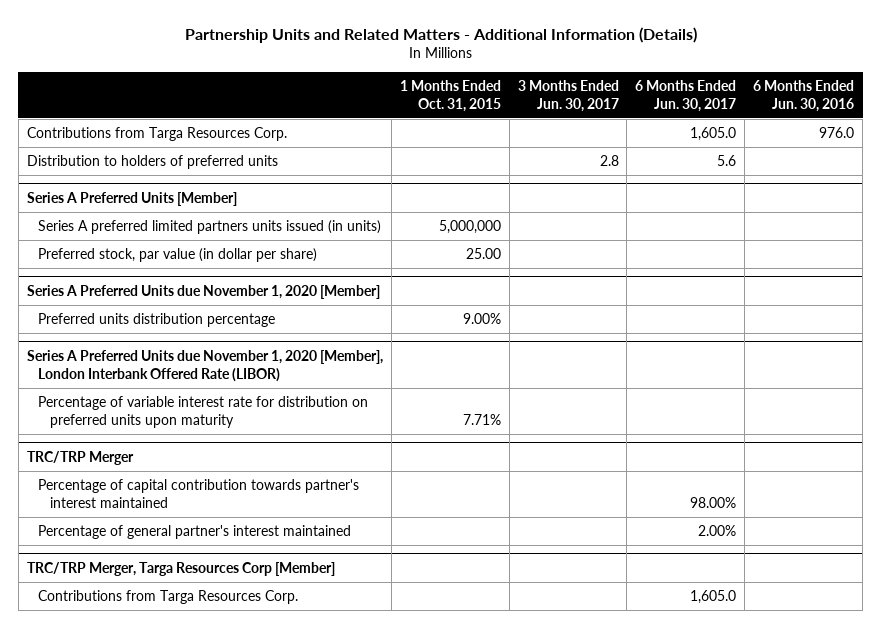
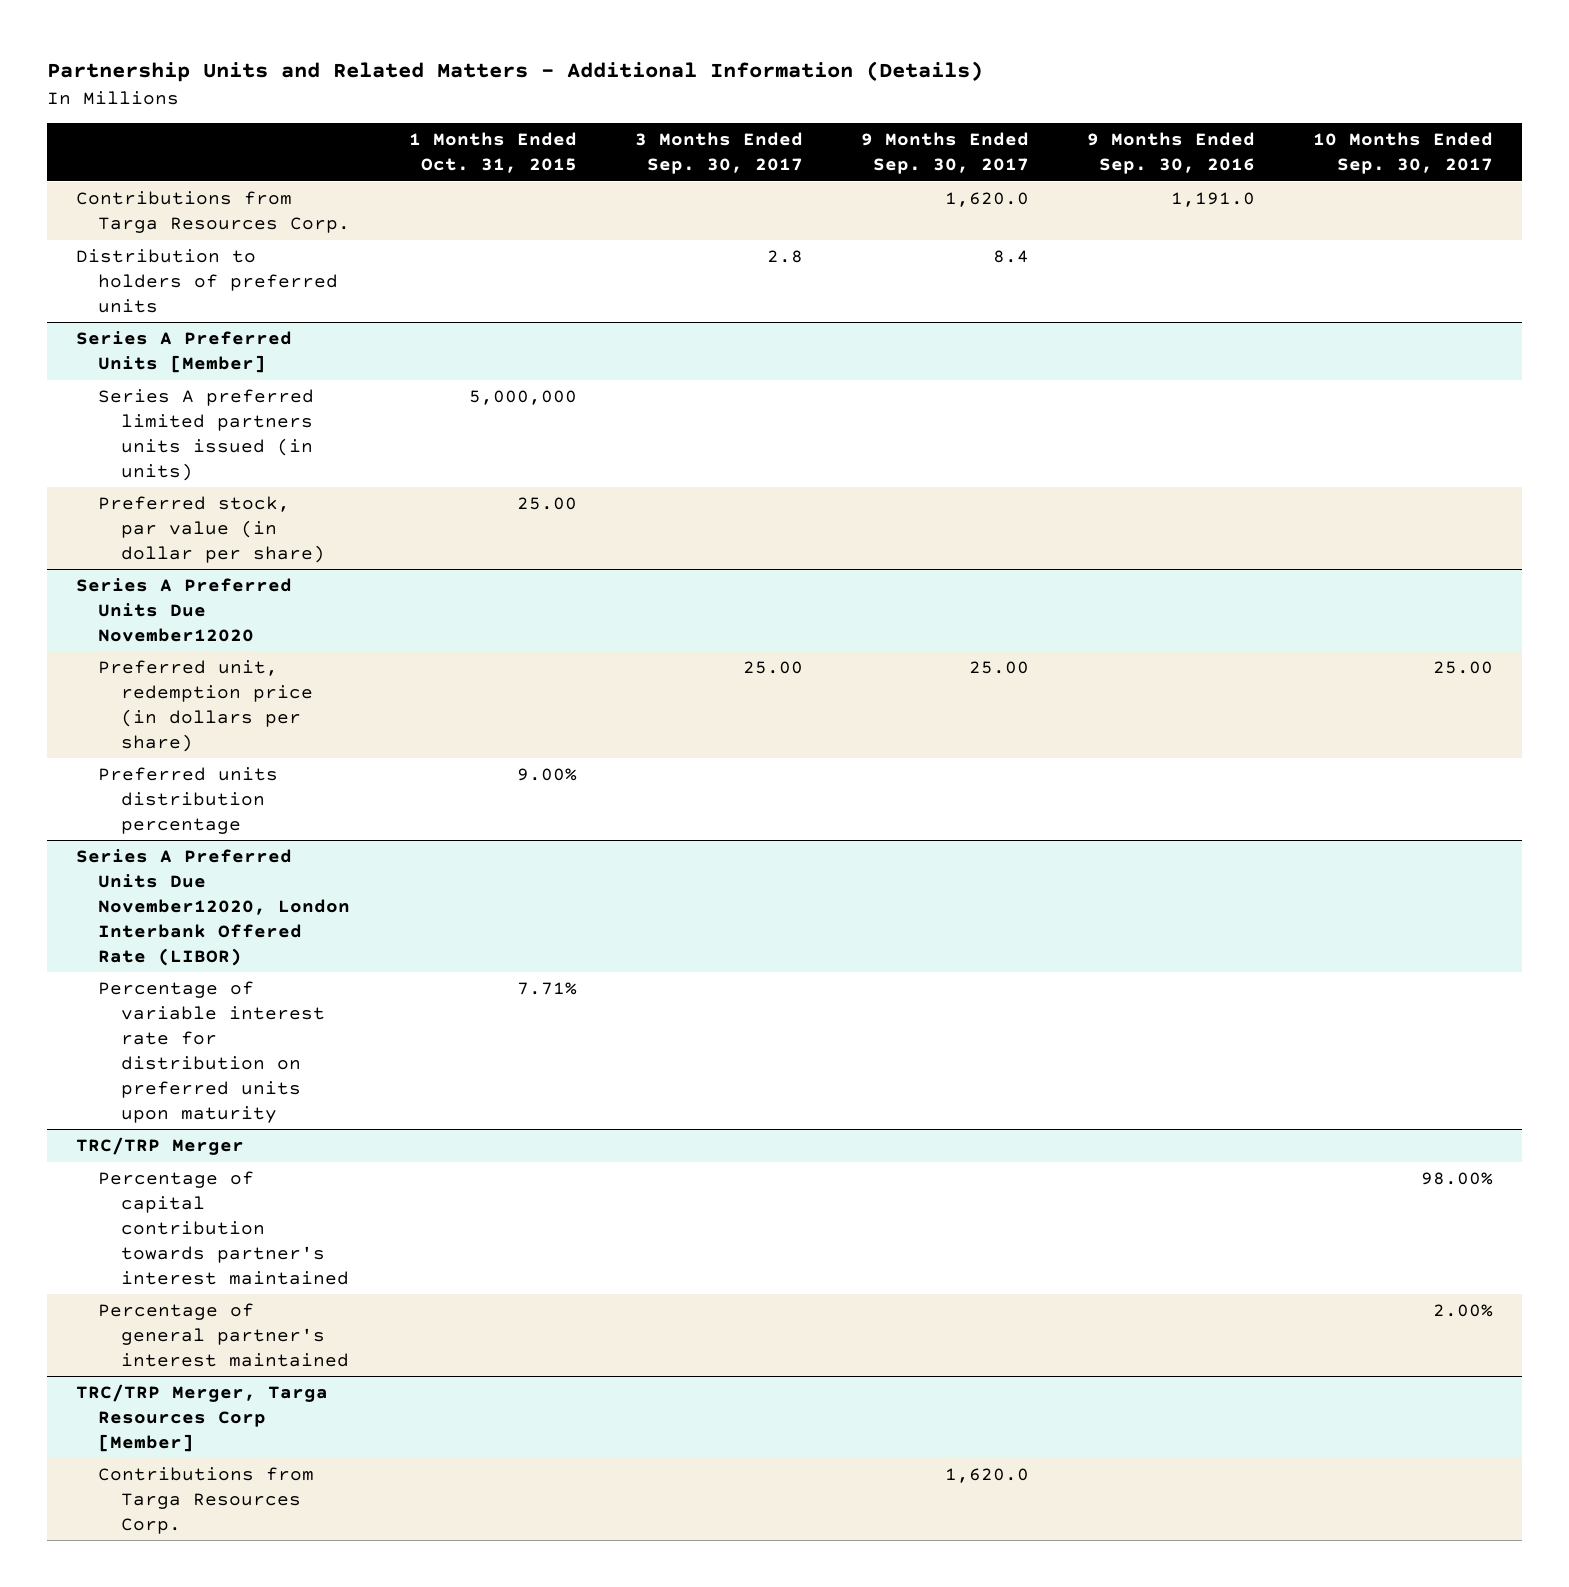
[517,79,619,112] 3 Months Ended Jun. 30, 2017 -> none
[635,79,737,112] 6 Months Ended Jun. 30, 2017 -> none
[753,79,855,112] 6 Months Ended Jun. 30, 2016 -> none
none -> [634,132,803,175] 3 Months Ended Sep. 30, 2017
none -> [860,132,1029,175] 9 Months Ended Sep. 30, 2017
none -> [1086,132,1255,175] 9 Months Ended Sep. 30, 2016
none -> [1313,132,1494,175] 10 Months Ended Sep. 30, 2017
[26,284,380,299] Series A Preferred Units due November 1, 2020 [Member] -> [75,578,292,643] Series A Preferred Units Due November12020
none -> [98,660,314,752] Preferred unit, redemption price (in dollars per share)
[26,349,383,382] Series A Preferred Units due November 1, 2020 [Member], London Interbank Offered Rate (LIBOR) -> [75,849,351,966] Series A Preferred Units Due November12020, London Interbank Offered Rate (LIBOR)

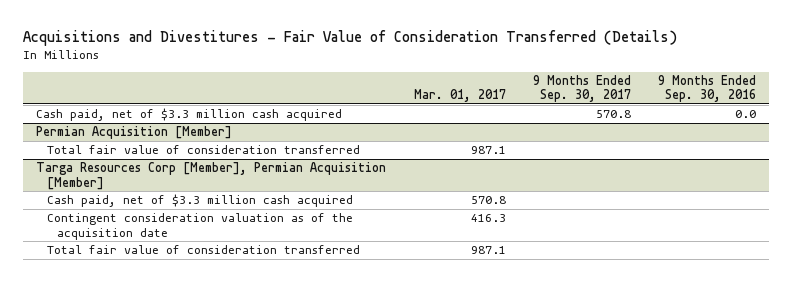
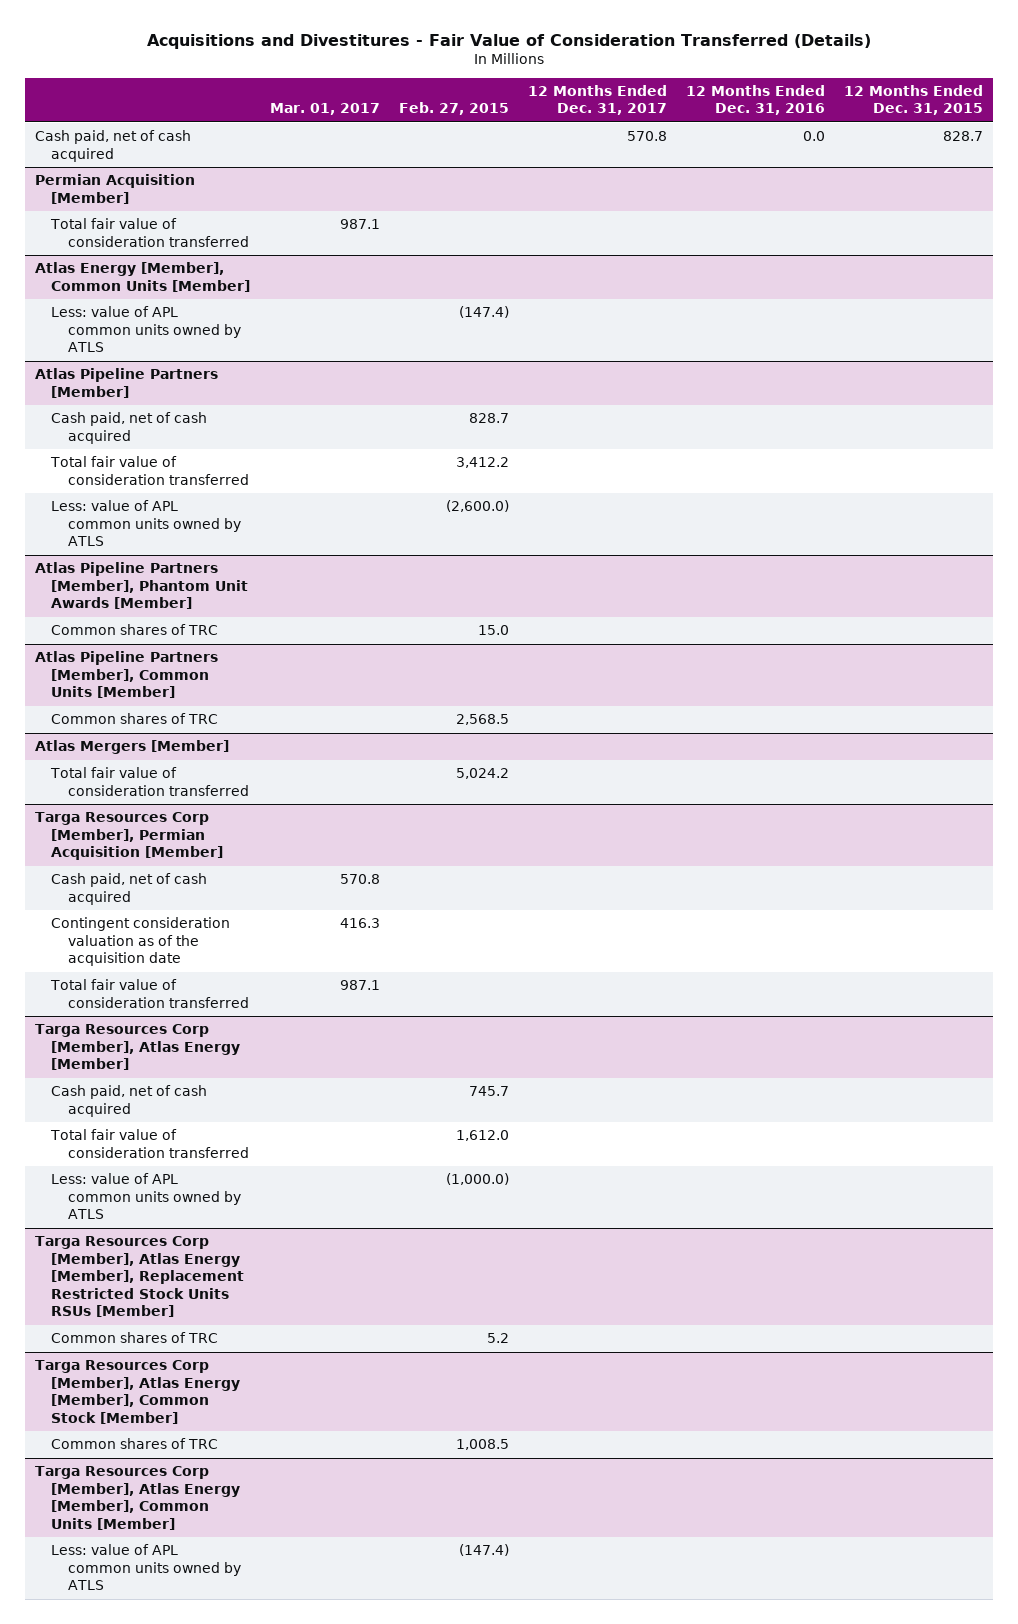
[532,74,631,103] 9 Months Ended Sep. 30, 2017 -> none
[657,74,756,103] 9 Months Ended Sep. 30, 2016 -> none
none -> [398,102,509,116] Feb. 27, 2015
none -> [527,84,667,116] 12 Months Ended Dec. 31, 2017
none -> [686,84,826,116] 12 Months Ended Dec. 31, 2016
none -> [844,84,984,116] 12 Months Ended Dec. 31, 2015
[36,108,343,122] Cash paid, net of $3.3 million cash acquired -> [34,130,191,162] Cash paid, net of cash acquired
none -> [34,262,251,292] Atlas Energy [Member], Common Units [Member]
none -> [51,306,242,353] Less: value of APL common units owned by ATLS
none -> [34,368,218,398] Atlas Pipeline Partners [Member]
none -> [51,412,208,444] Cash paid, net of cash acquired
none -> [50,456,250,485] Total fair value of consideration transferred
none -> [51,500,242,547] Less: value of APL common units owned by ATLS
none -> [34,562,249,610] Atlas Pipeline Partners [Member], Phantom Unit Awards [Member]
none -> [51,624,219,636] Common shares of TRC
none -> [34,651,218,699] Atlas Pipeline Partners [Member], Common Units [Member]
none -> [51,713,219,725] Common shares of TRC
none -> [34,740,229,755] Atlas Mergers [Member]
none -> [50,767,250,796] Total fair value of consideration transferred
[46,194,353,208] Cash paid, net of $3.3 million cash acquired -> [51,873,208,905] Cash paid, net of cash acquired
none -> [34,1024,241,1071] Targa Resources Corp [Member], Atlas Energy [Member]
none -> [51,1085,208,1117] Cash paid, net of cash acquired
none -> [50,1129,250,1158] Total fair value of consideration transferred
none -> [51,1173,242,1220] Less: value of APL common units owned by ATLS
none -> [34,1236,245,1318] Targa Resources Corp [Member], Atlas Energy [Member], Replacement Restricted Stock Units RSUs [Member]
none -> [51,1332,219,1344] Common shares of TRC
none -> [34,1360,241,1424] Targa Resources Corp [Member], Atlas Energy [Member], Common Stock [Member]
none -> [51,1438,219,1450] Common shares of TRC
none -> [34,1466,241,1530] Targa Resources Corp [Member], Atlas Energy [Member], Common Units [Member]
none -> [51,1544,242,1591] Less: value of APL common units owned by ATLS

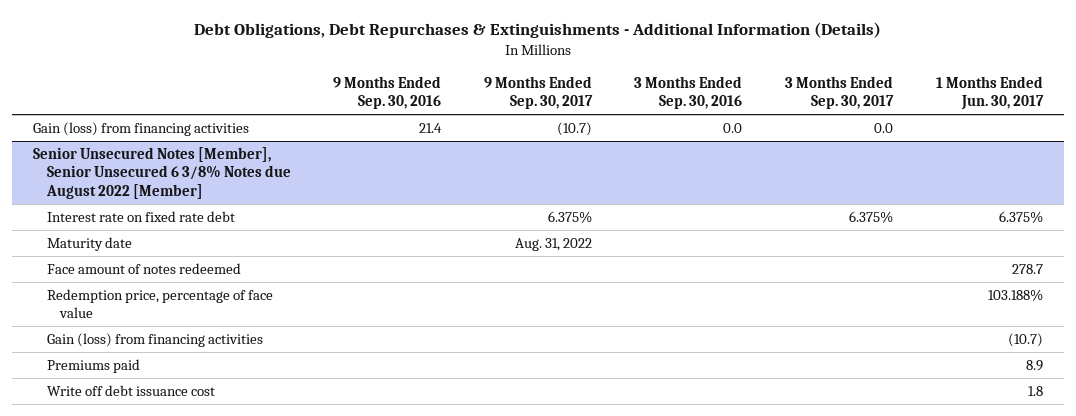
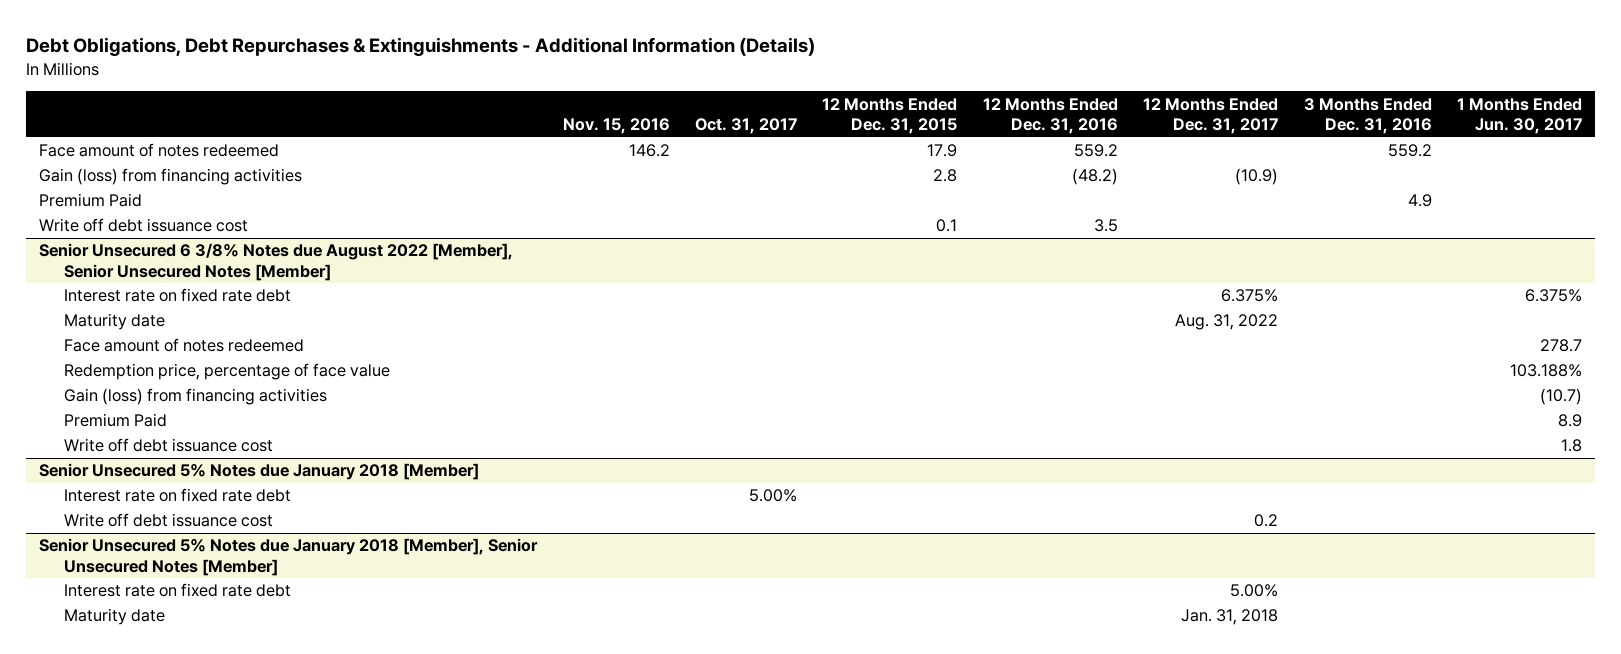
[333,75,442,109] 9 Months Ended Sep. 30, 2016 -> none
[483,75,593,109] 9 Months Ended Sep. 30, 2017 -> none
[634,75,743,109] 3 Months Ended Sep. 30, 2016 -> none
[785,75,895,109] 3 Months Ended Sep. 30, 2017 -> none
none -> [562,118,670,135] Nov. 15, 2016
none -> [695,118,798,135] Oct. 31, 2017
none -> [822,97,958,135] 12 Months Ended Dec. 31, 2015
none -> [982,97,1118,135] 12 Months Ended Dec. 31, 2016
none -> [1143,97,1279,135] 12 Months Ended Dec. 31, 2017
none -> [1303,97,1432,135] 3 Months Ended Dec. 31, 2016
none -> [39,143,280,158] Face amount of notes redeemed
none -> [39,193,143,208] Premium Paid
none -> [39,218,249,233] Write off debt issuance cost
[33,147,291,199] Senior Unsecured Notes [Member], Senior Unsecured 6 3/8% Notes due August 2022 [Member] -> [39,243,514,281] Senior Unsecured 6 3/8% Notes due August 2022 [Member], Senior Unsecured Notes [Member]
[46,359,140,374] Premiums paid -> [63,413,167,428] Premium Paid
none -> [39,463,480,481] Senior Unsecured 5% Notes due January 2018 [Member]
none -> [63,488,291,503] Interest rate on fixed rate debt
none -> [63,513,273,528] Write off debt issuance cost
none -> [39,538,539,576] Senior Unsecured 5% Notes due January 2018 [Member], Senior Unsecured Notes [Member]
none -> [63,583,291,598] Interest rate on fixed rate debt
none -> [63,608,165,626] Maturity date

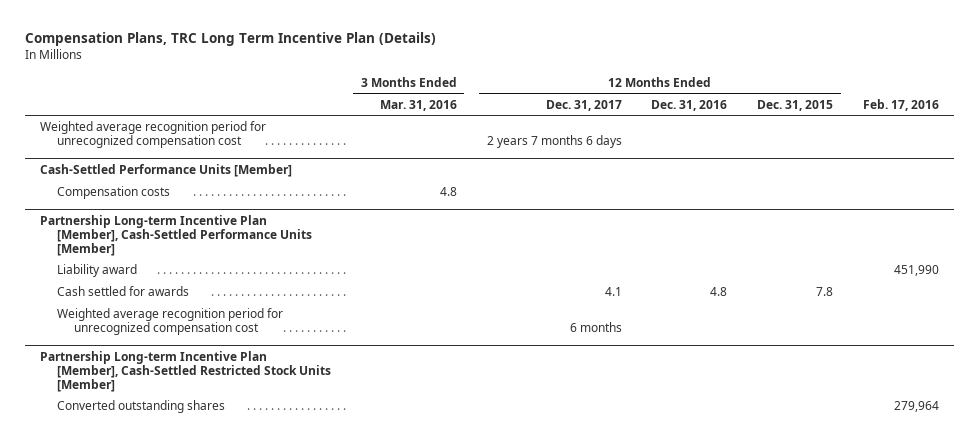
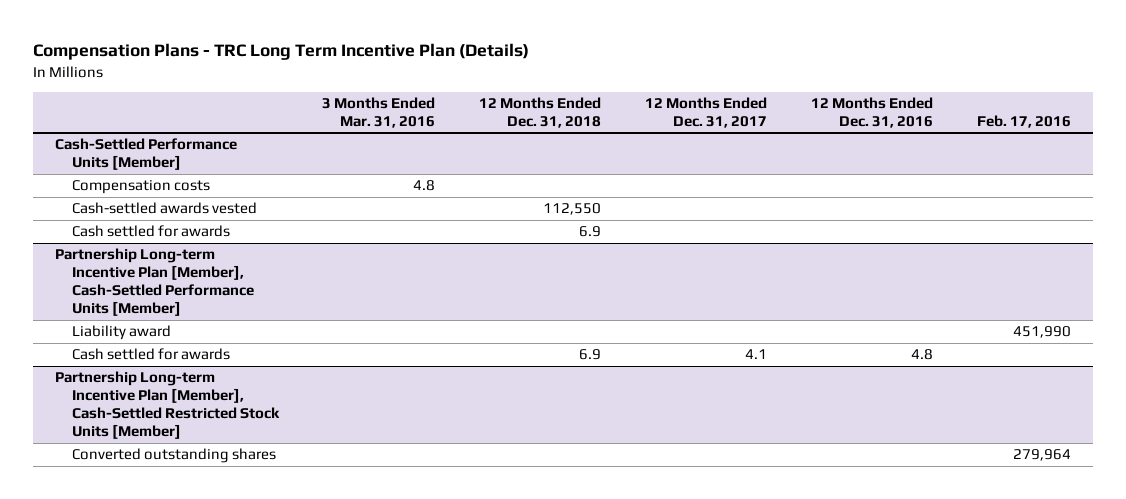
[24,32,436,47] Compensation Plans, TRC Long Term Incentive Plan (Details) -> [33,43,530,61] Compensation Plans - TRC Long Term Incentive Plan (Details)
[757,99,834,111] Dec. 31, 2015 -> none
none -> [479,97,602,128] 12 Months Ended Dec. 31, 2018
[39,121,266,149] Weighted average recognition period for unrecognized compensation cost -> none
none -> [71,202,257,215] Cash-settled awards vested
none -> [71,225,230,238] Cash settled for awards
[56,308,283,336] Weighted average recognition period for unrecognized compensation cost -> none

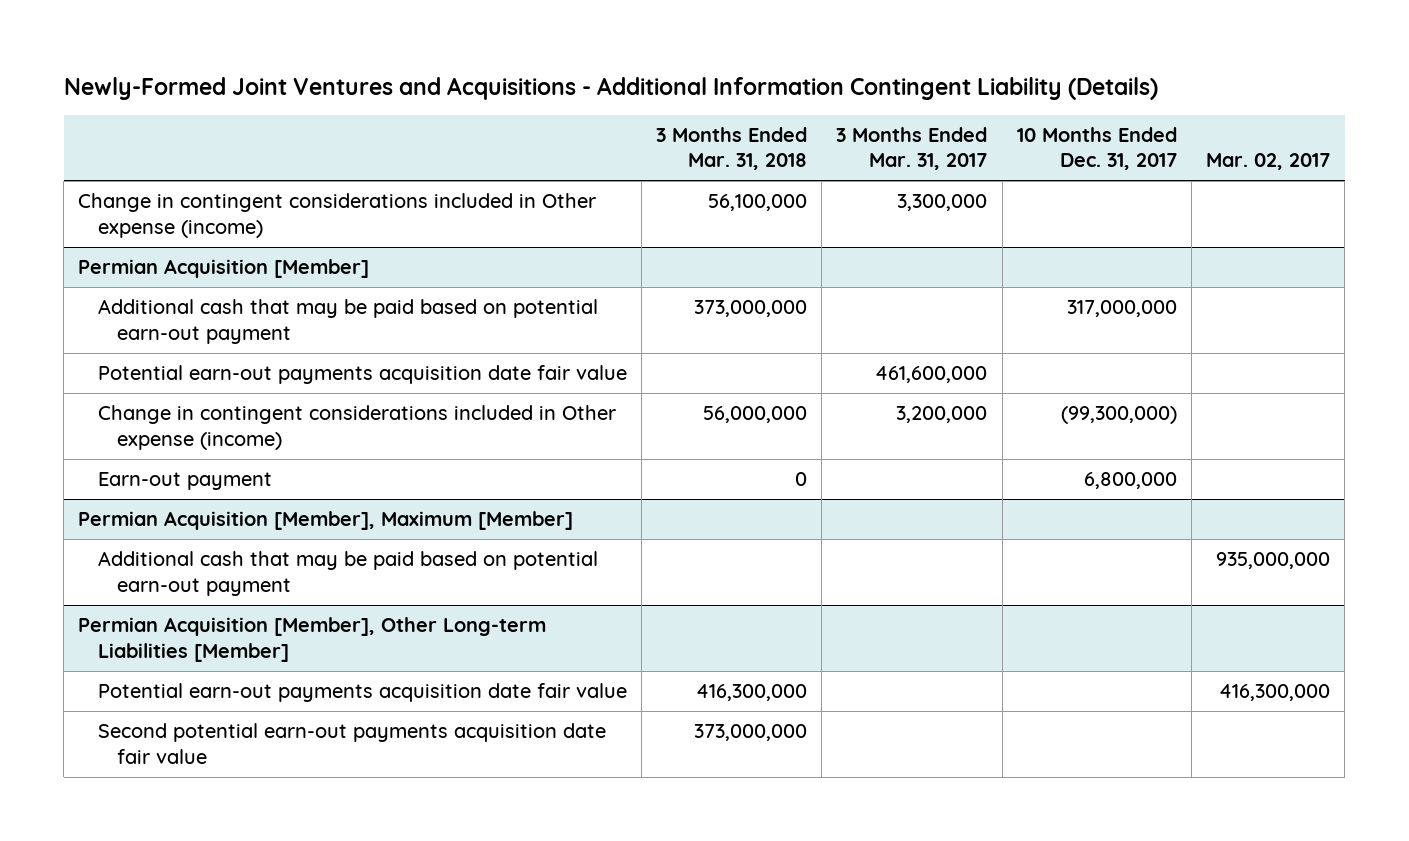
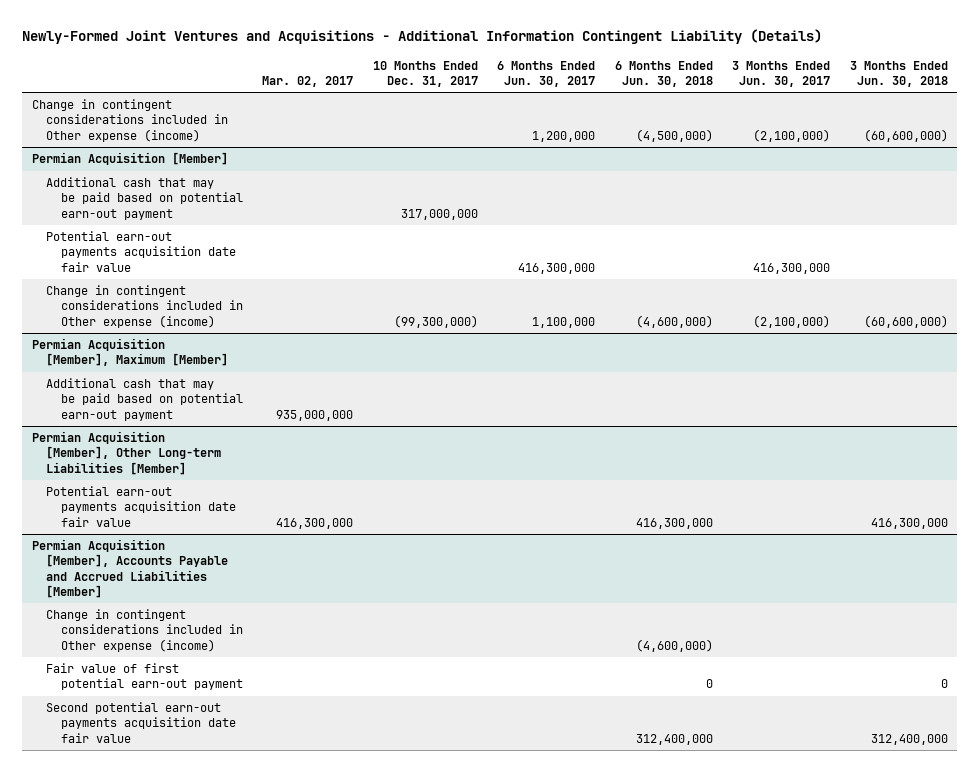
[656,126,808,171] 3 Months Ended Mar. 31, 2018 -> none
[836,126,988,171] 3 Months Ended Mar. 31, 2017 -> none
none -> [497,60,596,87] 6 Months Ended Jun. 30, 2017
none -> [614,60,713,87] 6 Months Ended Jun. 30, 2018
none -> [732,60,831,87] 3 Months Ended Jun. 30, 2017
none -> [849,60,948,87] 3 Months Ended Jun. 30, 2018
[97,472,272,491] Earn-out payment -> none
[97,723,606,764] Second potential earn-out payments acquisition date fair value -> none
none -> [32,539,229,598] Permian Acquisition [Member], Accounts Payable and Accrued Liabilities [Member]
none -> [46,609,243,652] Change in contingent considerations included in Other expense (income)
none -> [46,663,243,691] Fair value of first potential earn-out payment
none -> [46,702,236,743] Second potential earn-out payments acquisition date fair value

